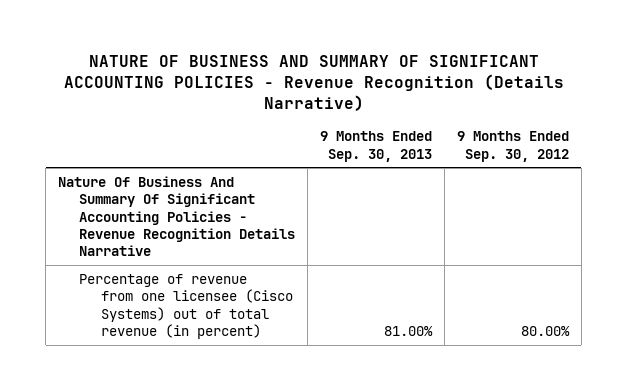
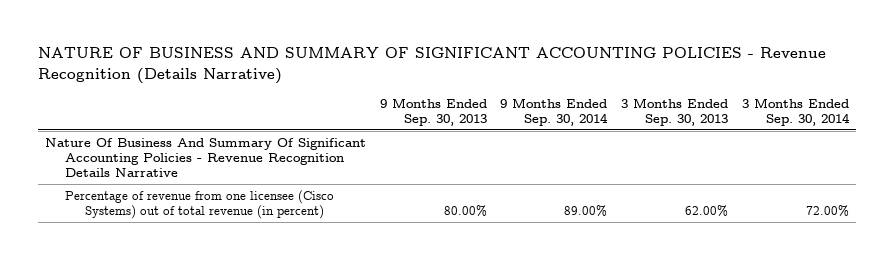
[456,131,569,162] 9 Months Ended Sep. 30, 2012 -> none
none -> [500,97,609,126] 9 Months Ended Sep. 30, 2014
none -> [621,97,729,126] 3 Months Ended Sep. 30, 2013
none -> [741,97,850,126] 3 Months Ended Sep. 30, 2014
[384,325,434,336] 81.00% -> [443,205,487,218] 80.00%

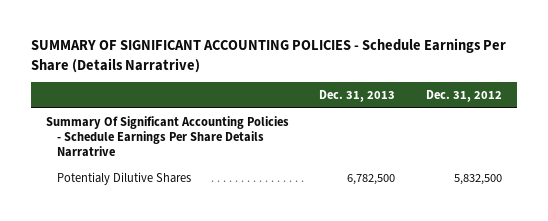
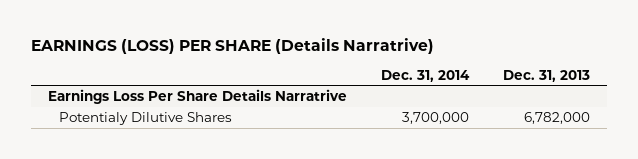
[30,38,506,73] SUMMARY OF SIGNIFICANT ACCOUNTING POLICIES - Schedule Earnings Per Share (Details Narratrive) -> [30,38,434,55] EARNINGS (LOSS) PER SHARE (Details Narratrive)
[425,90,502,103] Dec. 31, 2012 -> none
none -> [381,69,471,82] Dec. 31, 2014
[46,115,290,158] Summary Of Significant Accounting Policies - Schedule Earnings Per Share Details Narratrive -> none
none -> [47,88,347,104] Earnings Loss Per Share Details Narratrive
[347,173,396,185] 6,782,500 -> [524,111,591,124] 6,782,000

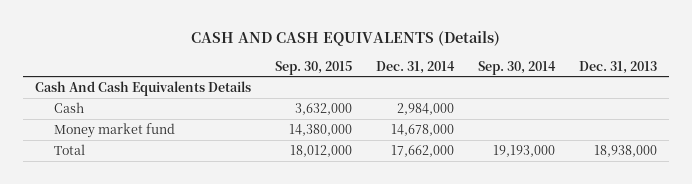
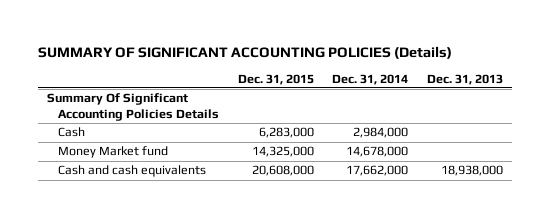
[191,30,501,46] CASH AND CASH EQUIVALENTS (Details) -> [37,45,452,59] SUMMARY OF SIGNIFICANT ACCOUNTING POLICIES (Details)
[275,60,353,75] Sep. 30, 2015 -> none
[478,60,557,75] Sep. 30, 2014 -> none
none -> [237,73,314,85] Dec. 31, 2015
[35,80,252,96] Cash And Cash Equivalents Details -> none
none -> [46,93,220,121] Summary Of Significant Accounting Policies Details
[54,122,176,138] Money market fund -> [58,146,169,159] Money Market fund
[54,143,86,155] Total -> [58,165,207,178] Cash and cash equivalents

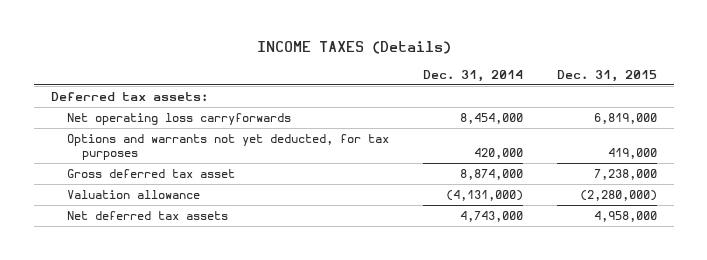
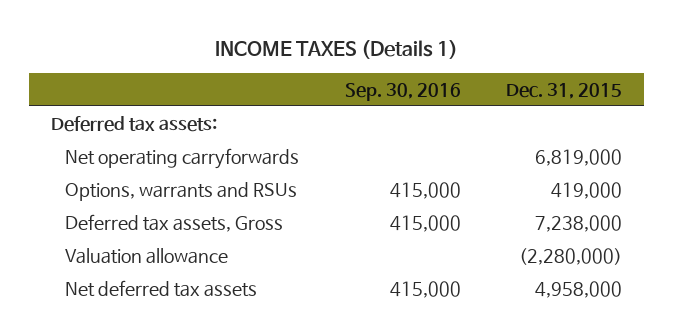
[256,40,451,54] INCOME TAXES (Details) -> [215,39,459,59] INCOME TAXES (Details 1)
[422,69,523,82] Dec. 31, 2014 -> none
none -> [344,82,461,101] Sep. 30, 2016
[66,113,291,126] Net operating loss carryforwards -> [65,147,300,169] Net operating carryforwards
[66,134,389,160] Options and warrants not yet deducted, for tax purposes -> [65,181,298,201] Options, warrants and RSUs
[66,169,235,179] Gross deferred tax asset -> [65,213,284,232] Deferred tax assets, Gross

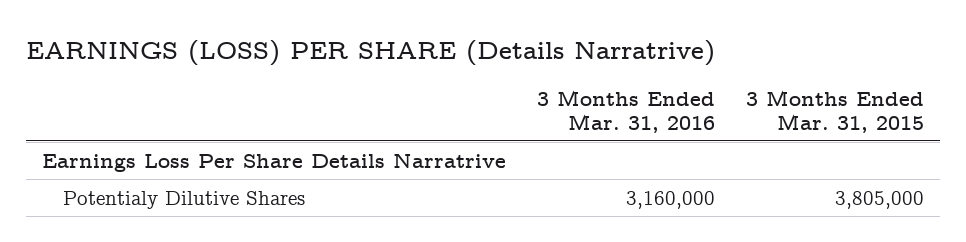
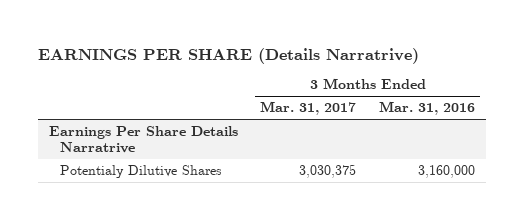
[26,39,716,66] EARNINGS (LOSS) PER SHARE (Details Narratrive) -> [38,47,420,64] EARNINGS PER SHARE (Details Narratrive)
[746,89,925,133] 3 Months Ended Mar. 31, 2015 -> none
none -> [260,101,357,116] Mar. 31, 2017
[41,152,506,172] Earnings Loss Per Share Details Narratrive -> [49,126,239,154] Earnings Per Share Details Narratrive

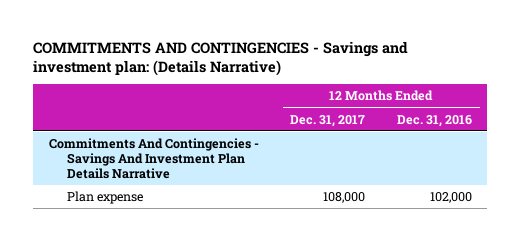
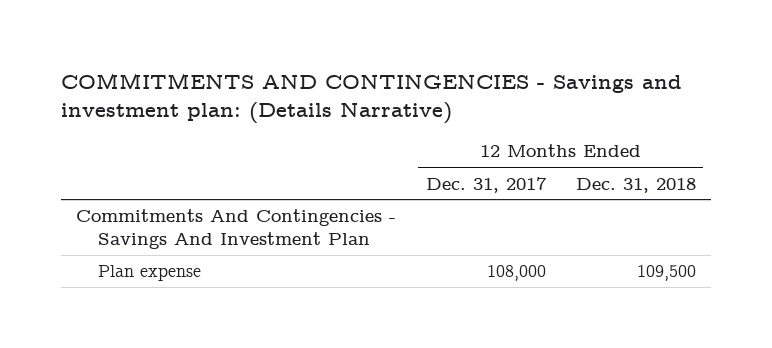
[396,114,472,127] Dec. 31, 2016 -> none
none -> [575,177,696,193] Dec. 31, 2018
[49,138,260,179] Commitments And Contingencies - Savings And Investment Plan Details Narrative -> [75,209,396,250] Commitments And Contingencies - Savings And Investment Plan

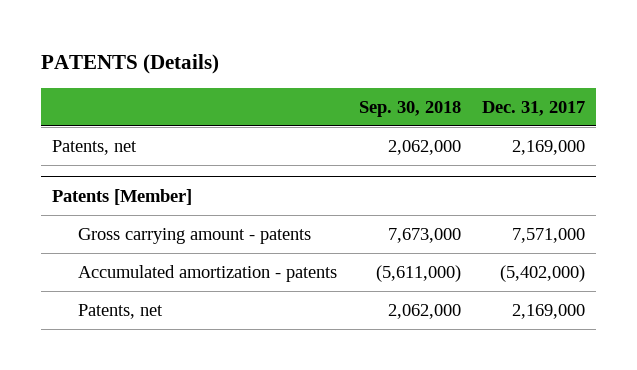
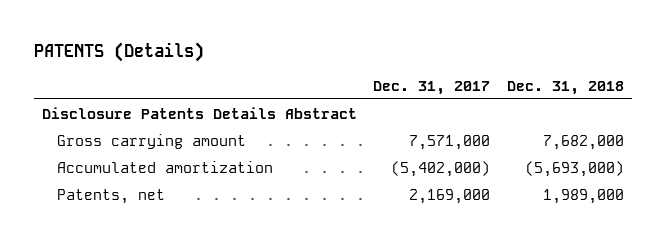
[358,100,461,117] Sep. 30, 2018 -> none
none -> [506,80,624,95] Dec. 31, 2018
[51,139,137,155] Patents, net -> none
[51,188,192,205] Patents [Member] -> none
none -> [42,106,358,119] Disclosure Patents Details Abstract
[77,227,311,244] Gross carrying amount - patents -> [56,133,246,149] Gross carrying amount
[77,264,337,282] Accumulated amortization - patents -> [56,160,273,173] Accumulated amortization

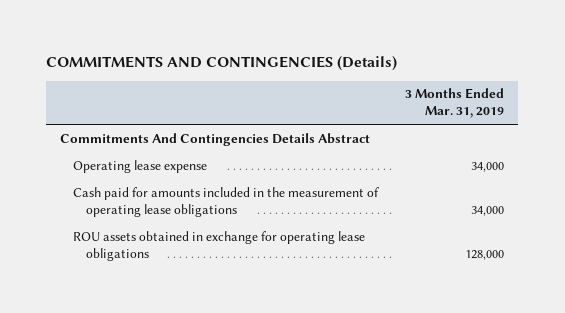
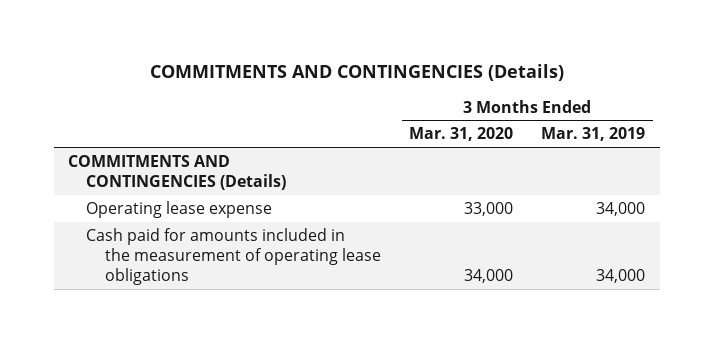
none -> [409,127,514,142] Mar. 31, 2020
[60,132,371,146] Commitments And Contingencies Details Abstract -> [67,154,287,191] COMMITMENTS AND CONTINGENCIES (Details)
[73,230,366,261] ROU assets obtained in exchange for operating lease obligations -> none

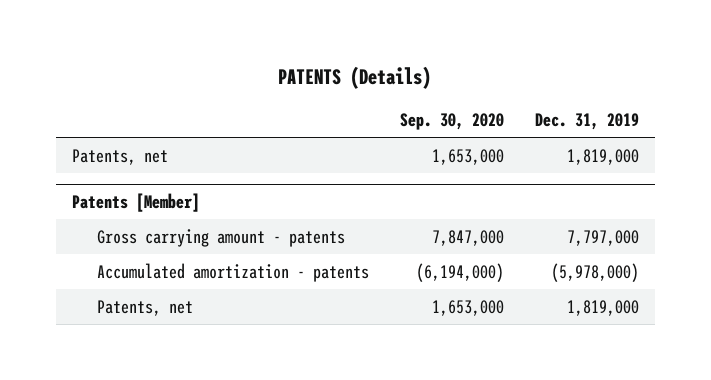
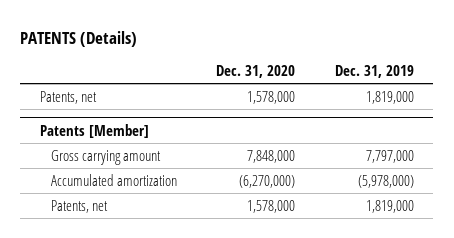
[400,113,505,131] Sep. 30, 2020 -> none
none -> [216,65,296,79] Dec. 31, 2020
[97,228,346,247] Gross carrying amount - patents -> [51,149,162,165] Gross carrying amount
[97,262,370,282] Accumulated amortization - patents -> [51,173,178,186] Accumulated amortization

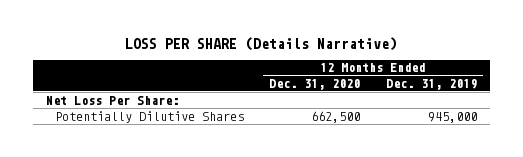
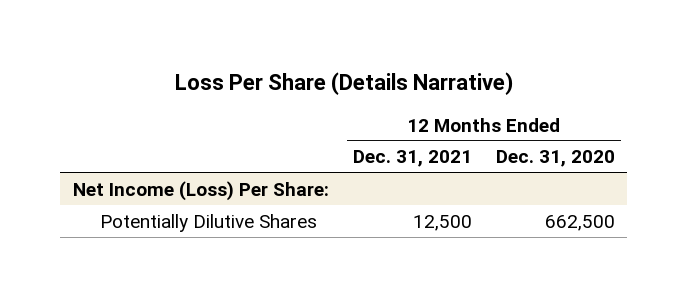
[125,37,398,52] LOSS PER SHARE (Details Narrative) -> [174,72,513,96] Loss Per Share (Details Narrative)
[385,78,477,90] Dec. 31, 2019 -> none
none -> [352,150,472,168] Dec. 31, 2021
[45,95,179,105] Net Loss Per Share: -> [72,180,329,201] Net Income (Loss) Per Share:

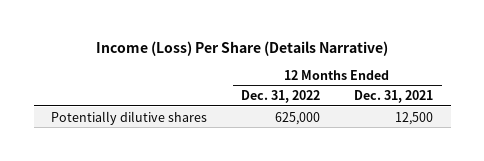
[174,72,513,96] Loss Per Share (Details Narrative) -> [96,40,389,56] Income (Loss) Per Share (Details Narrative)
[496,150,616,168] Dec. 31, 2020 -> none
none -> [241,90,321,104] Dec. 31, 2022
[72,180,329,201] Net Income (Loss) Per Share: -> none
[99,213,317,232] Potentially Dilutive Shares -> [50,110,207,125] Potentially dilutive shares

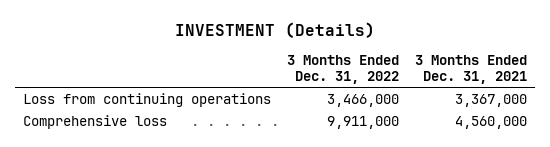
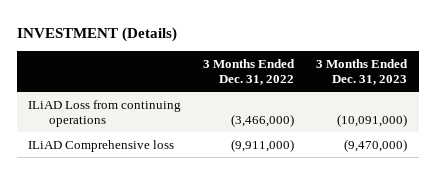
[415,54,528,85] 3 Months Ended Dec. 31, 2021 -> none
none -> [316,58,409,85] 3 Months Ended Dec. 31, 2023
[22,92,271,107] Loss from continuing operations -> [28,99,182,127] ILiAD Loss from continuing operations
[326,93,399,107] 3,466,000 -> [231,113,295,127] (3,466,000)
[22,114,167,129] Comprehensive loss -> [28,139,175,152] ILiAD Comprehensive loss
[326,115,399,129] 9,911,000 -> [231,138,295,152] (9,911,000)

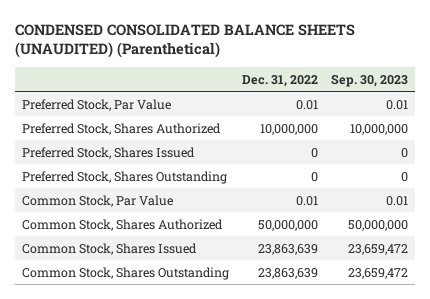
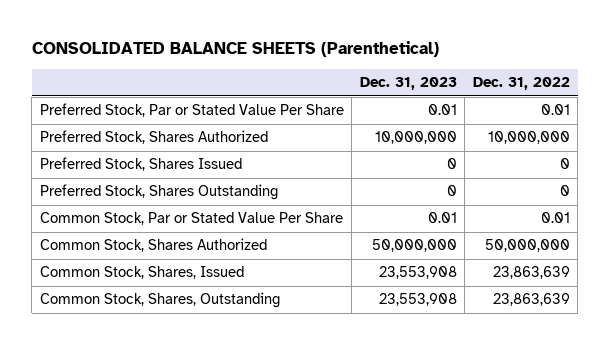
[15,23,356,59] CONDENSED CONSOLIDATED BALANCE SHEETS (UNAUDITED) (Parenthetical) -> [31,41,439,58] CONSOLIDATED BALANCE SHEETS (Parenthetical)
[330,73,408,87] Sep. 30, 2023 -> none
none -> [359,77,457,91] Dec. 31, 2023
[21,98,171,111] Preferred Stock, Par Value -> [39,103,344,118] Preferred Stock, Par or Stated Value Per Share
[21,194,173,207] Common Stock, Par Value -> [39,212,343,226] Common Stock, Par or Stated Value Per Share
[21,242,197,255] Common Stock, Shares Issued -> [39,266,244,280] Common Stock, Shares, Issued
[21,266,229,280] Common Stock, Shares Outstanding -> [39,292,280,309] Common Stock, Shares, Outstanding

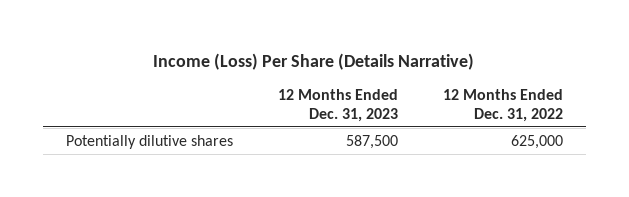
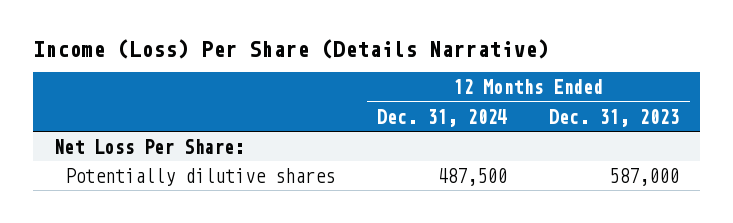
[443,89,564,122] 12 Months Ended Dec. 31, 2022 -> none
none -> [377,108,508,127] Dec. 31, 2024
none -> [53,138,244,154] Net Loss Per Share:
[345,134,398,149] 587,500 -> [609,167,680,186] 587,000

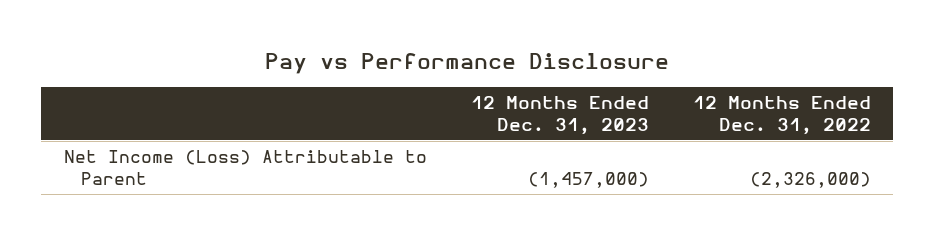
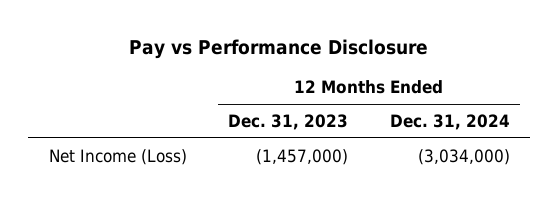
[693,95,872,135] 12 Months Ended Dec. 31, 2022 -> none
none -> [389,113,510,130] Dec. 31, 2024
[63,150,427,186] Net Income (Loss) Attributable to Parent -> [48,148,187,165] Net Income (Loss)

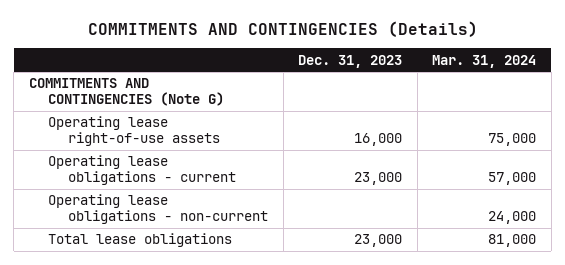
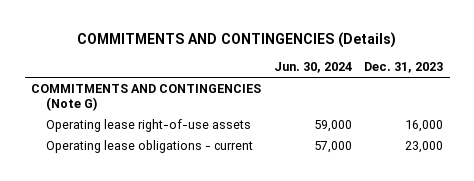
[432,54,537,68] Mar. 31, 2024 -> none
none -> [273,62,352,74] Jun. 30, 2024
[48,194,268,225] Operating lease obligations - non-current -> none
[48,233,233,248] Total lease obligations -> none

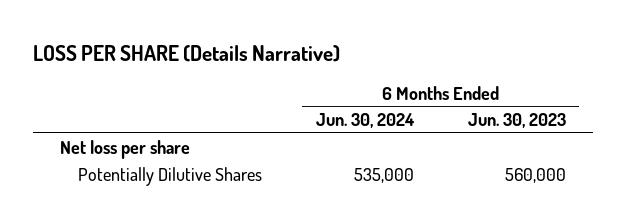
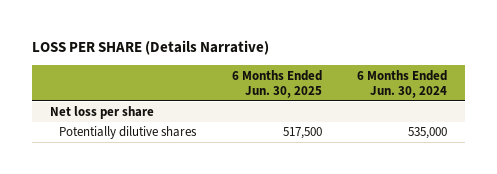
[467,113,566,129] Jun. 30, 2023 -> none
none -> [231,69,322,98] 6 Months Ended Jun. 30, 2025
[77,166,262,186] Potentially Dilutive Shares -> [59,126,198,140] Potentially dilutive shares

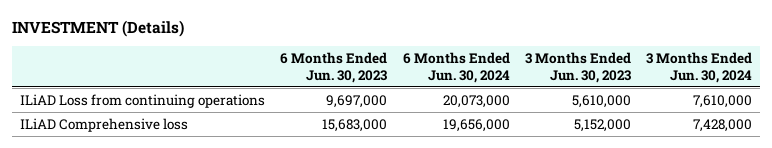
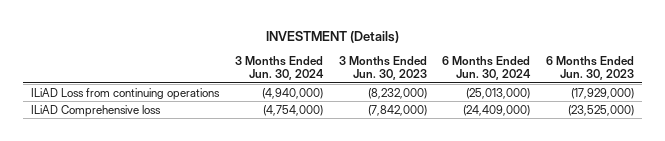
[326,94,388,108] 9,697,000 -> [571,87,635,99] (17,929,000)
[442,94,510,108] 20,073,000 -> [466,87,531,99] (25,013,000)
[572,94,632,108] 5,610,000 -> [367,87,427,99] (8,232,000)
[693,94,753,108] 7,610,000 -> [261,87,323,99] (4,940,000)
[322,118,388,132] 15,683,000 -> [568,104,635,116] (23,525,000)
[442,118,510,132] 19,656,000 -> [463,104,531,116] (24,409,000)
[574,118,632,132] 5,152,000 -> [367,104,427,116] (7,842,000)
[693,118,753,132] 7,428,000 -> [262,104,323,116] (4,754,000)

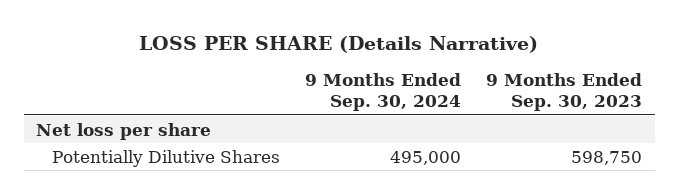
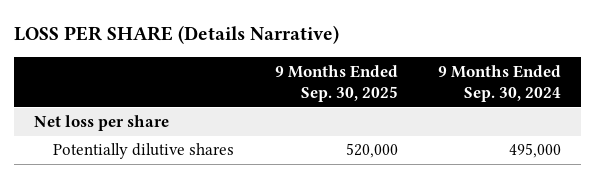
[486,72,643,112] 9 Months Ended Sep. 30, 2023 -> none
none -> [274,64,398,103] 9 Months Ended Sep. 30, 2025
[52,149,281,167] Potentially Dilutive Shares -> [53,143,235,160] Potentially dilutive shares

